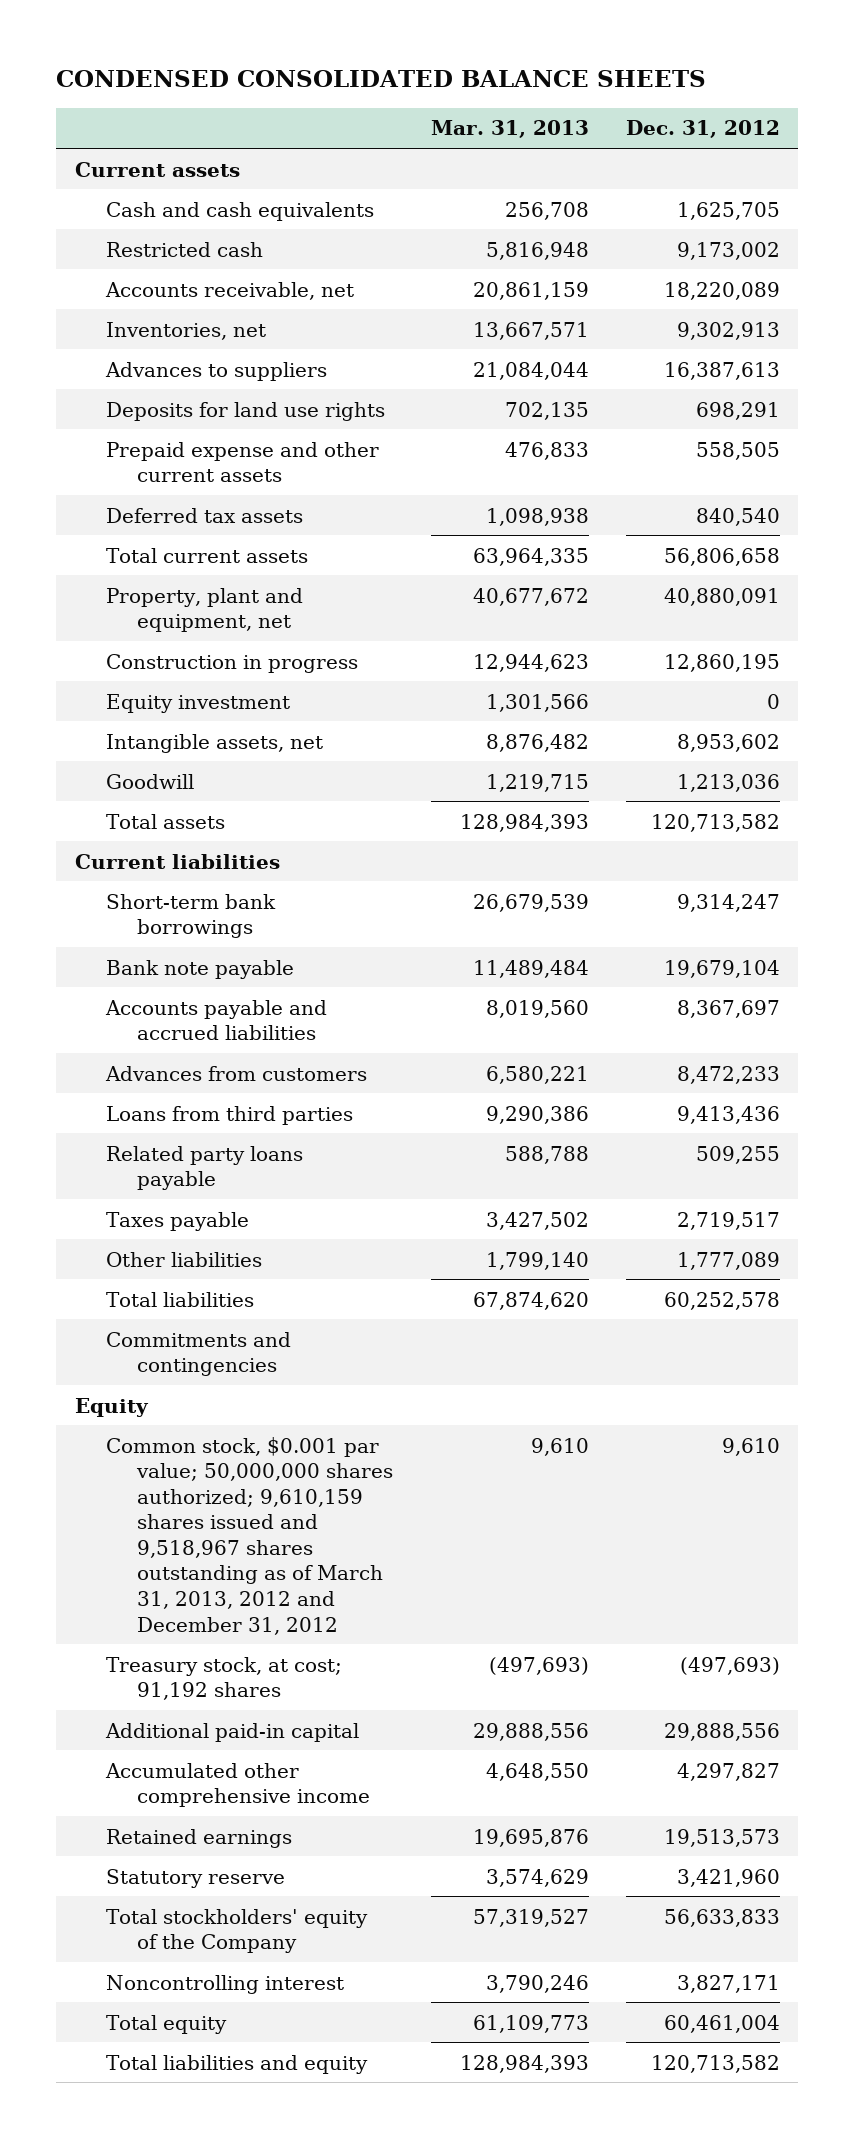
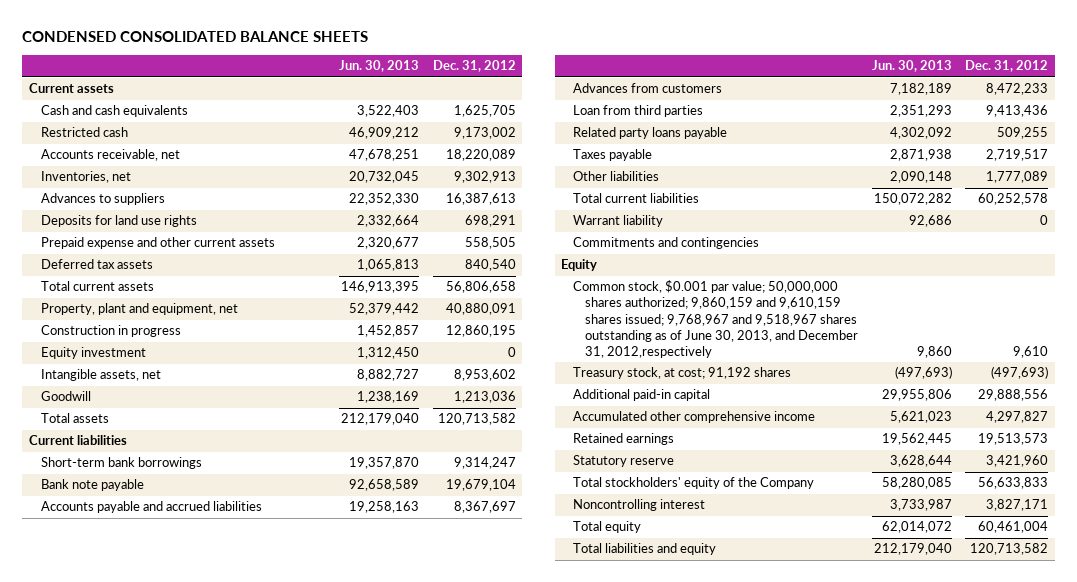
[430,120,589,139] Mar. 31, 2013 -> none
none -> [339,60,420,73] Jun. 30, 2013
[105,1105,353,1125] Loans from third parties -> [573,105,704,118] Loan from third parties
[105,1291,254,1307] Total liabilities -> [573,193,700,204] Total current liabilities
none -> [573,215,664,228] Warrant liability
[105,1436,394,1635] Common stock, $0.001 par value; 50,000,000 shares authorized; 9,610,159 shares issued and 9,518,967 shares outstanding as of March 31, 2013, 2012 and December 31, 2012 -> [573,280,858,358] Common stock, $0.001 par value; 50,000,000 shares authorized; 9,860,159 and 9,610,159 shares issued; 9,768,967 and 9,518,967 shares outstanding as of June 30, 2013, and December 31, 2012,respectively

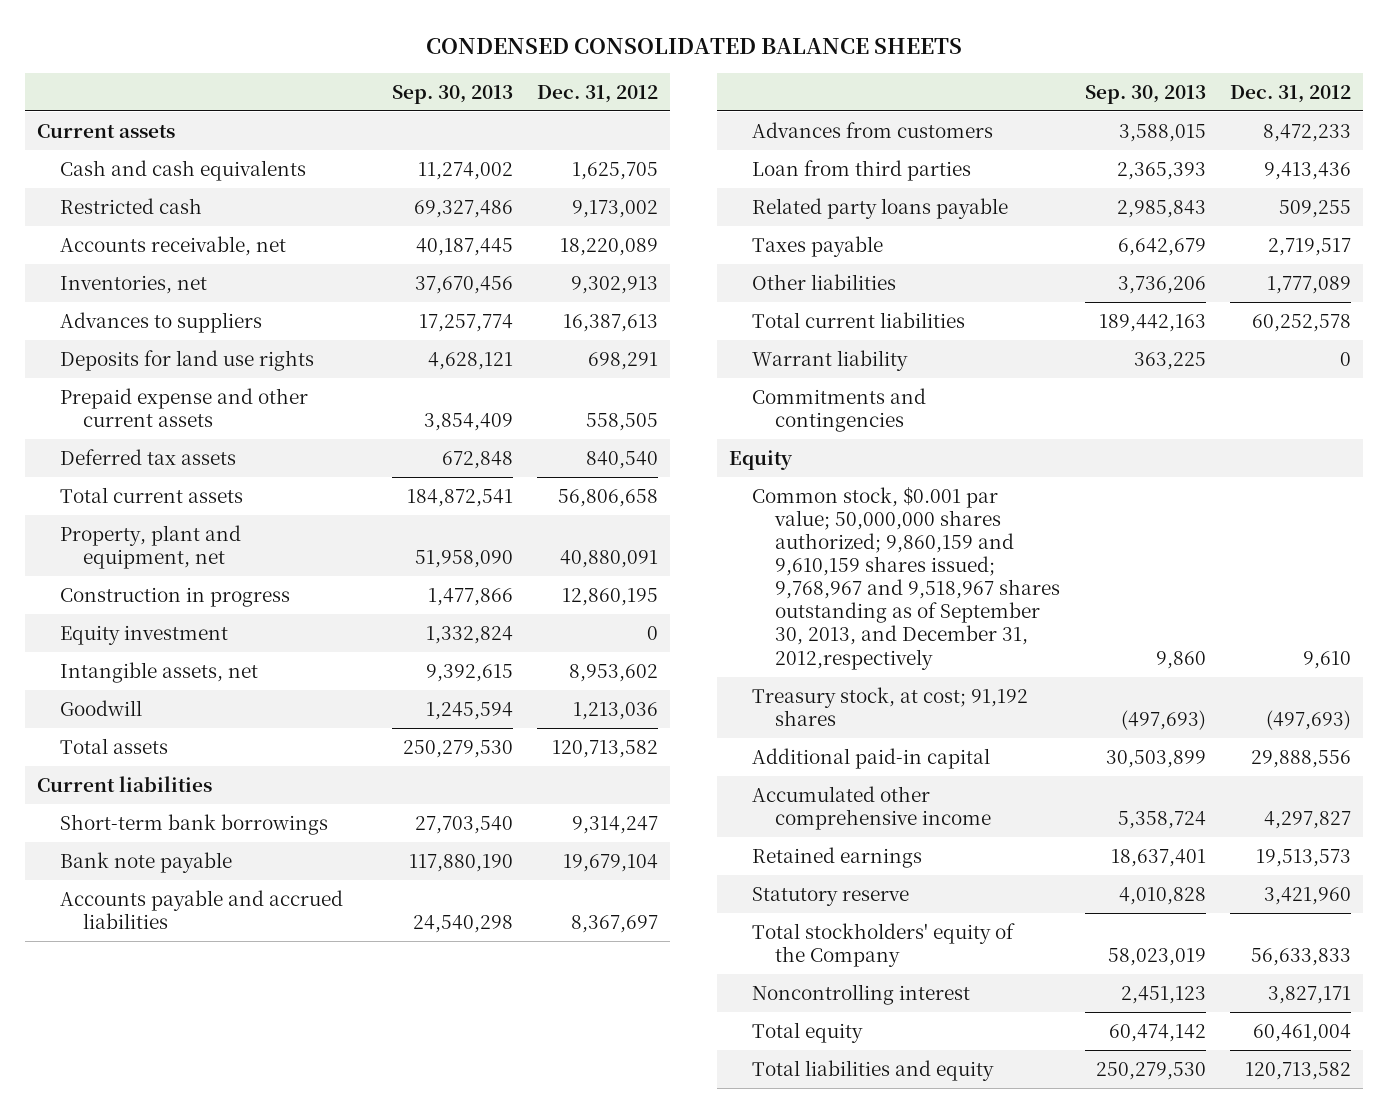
[339,60,420,73] Jun. 30, 2013 -> none
none -> [391,84,513,104] Sep. 30, 2013
[573,280,858,358] Common stock, $0.001 par value; 50,000,000 shares authorized; 9,860,159 and 9,610,159 shares issued; 9,768,967 and 9,518,967 shares outstanding as of June 30, 2013, and December 31, 2012,respectively -> [752,486,1061,670] Common stock, $0.001 par value; 50,000,000 shares authorized; 9,860,159 and 9,610,159 shares issued; 9,768,967 and 9,518,967 shares outstanding as of September 30, 2013, and December 31, 2012,respectively

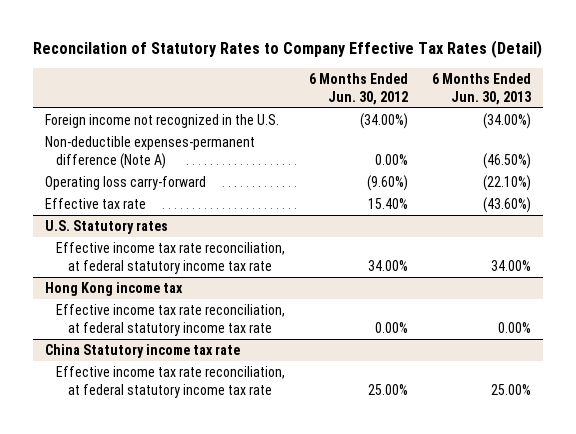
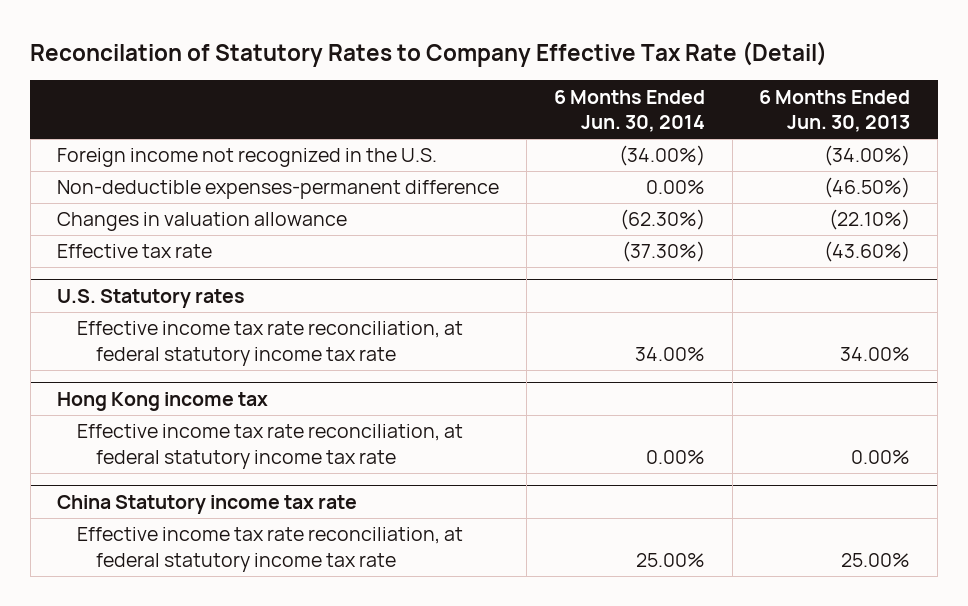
[33,40,543,59] Reconcilation of Statutory Rates to Company Effective Tax Rates (Detail) -> [30,40,828,67] Reconcilation of Statutory Rates to Company Effective Tax Rate (Detail)
[309,73,409,105] 6 Months Ended Jun. 30, 2012 -> none
none -> [553,89,705,133] 6 Months Ended Jun. 30, 2014
[44,135,255,169] Non-deductible expenses-permanent difference (Note A) -> [57,180,500,200] Non-deductible expenses-permanent difference
[44,175,206,190] Operating loss carry-forward -> [57,212,348,232] Changes in valuation allowance

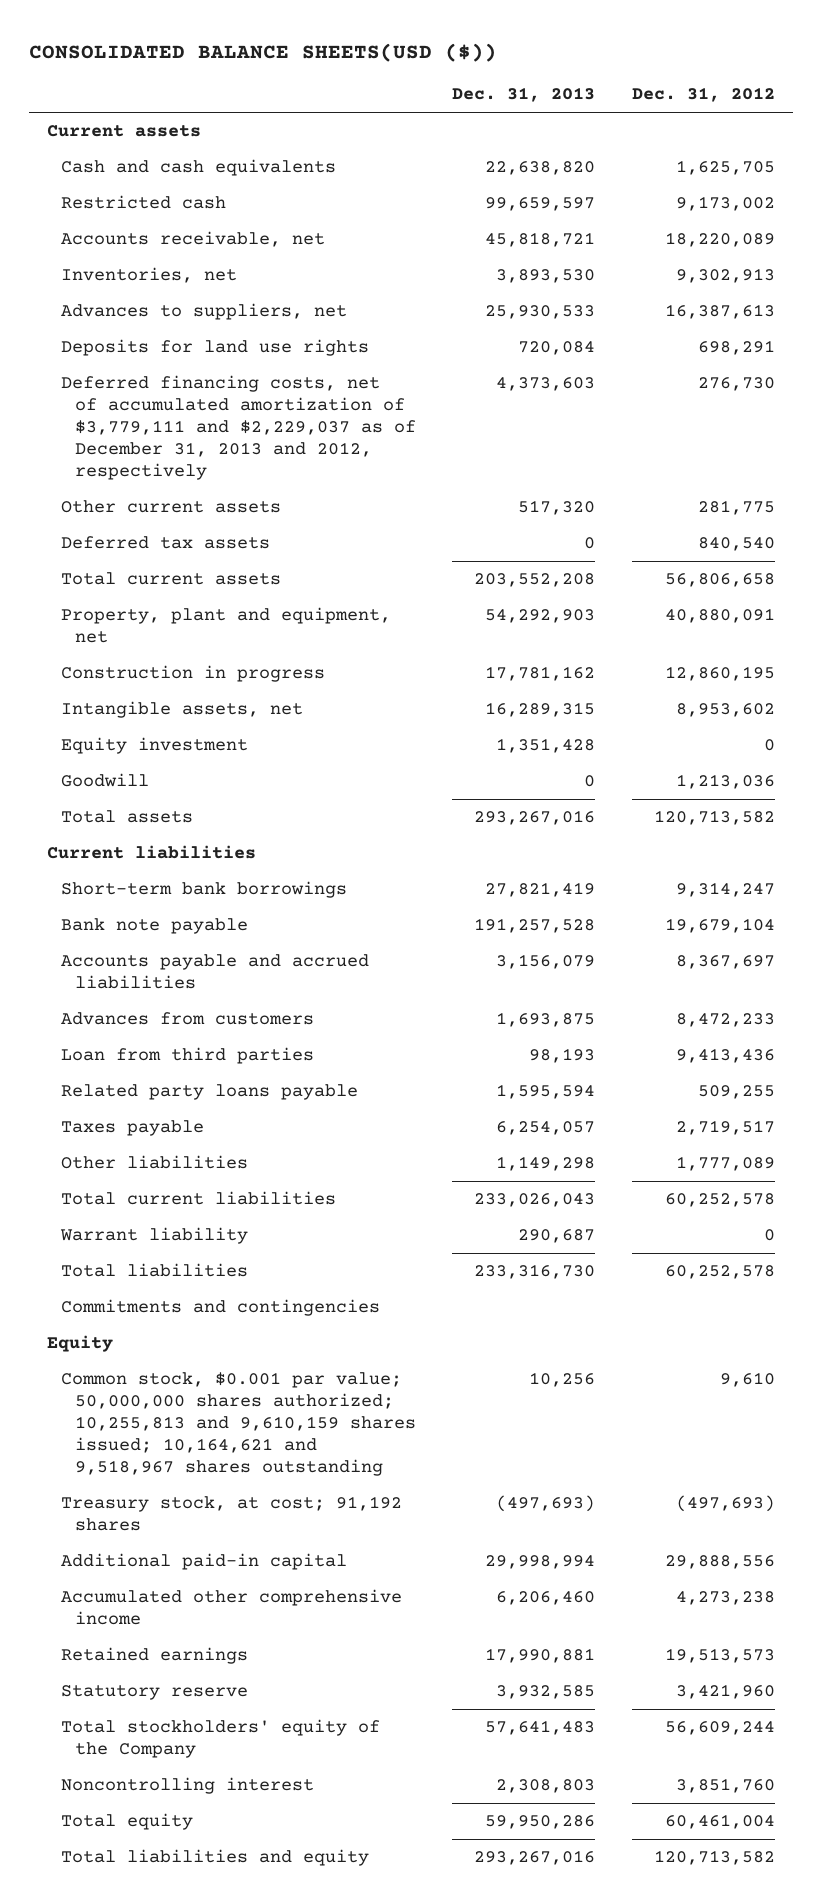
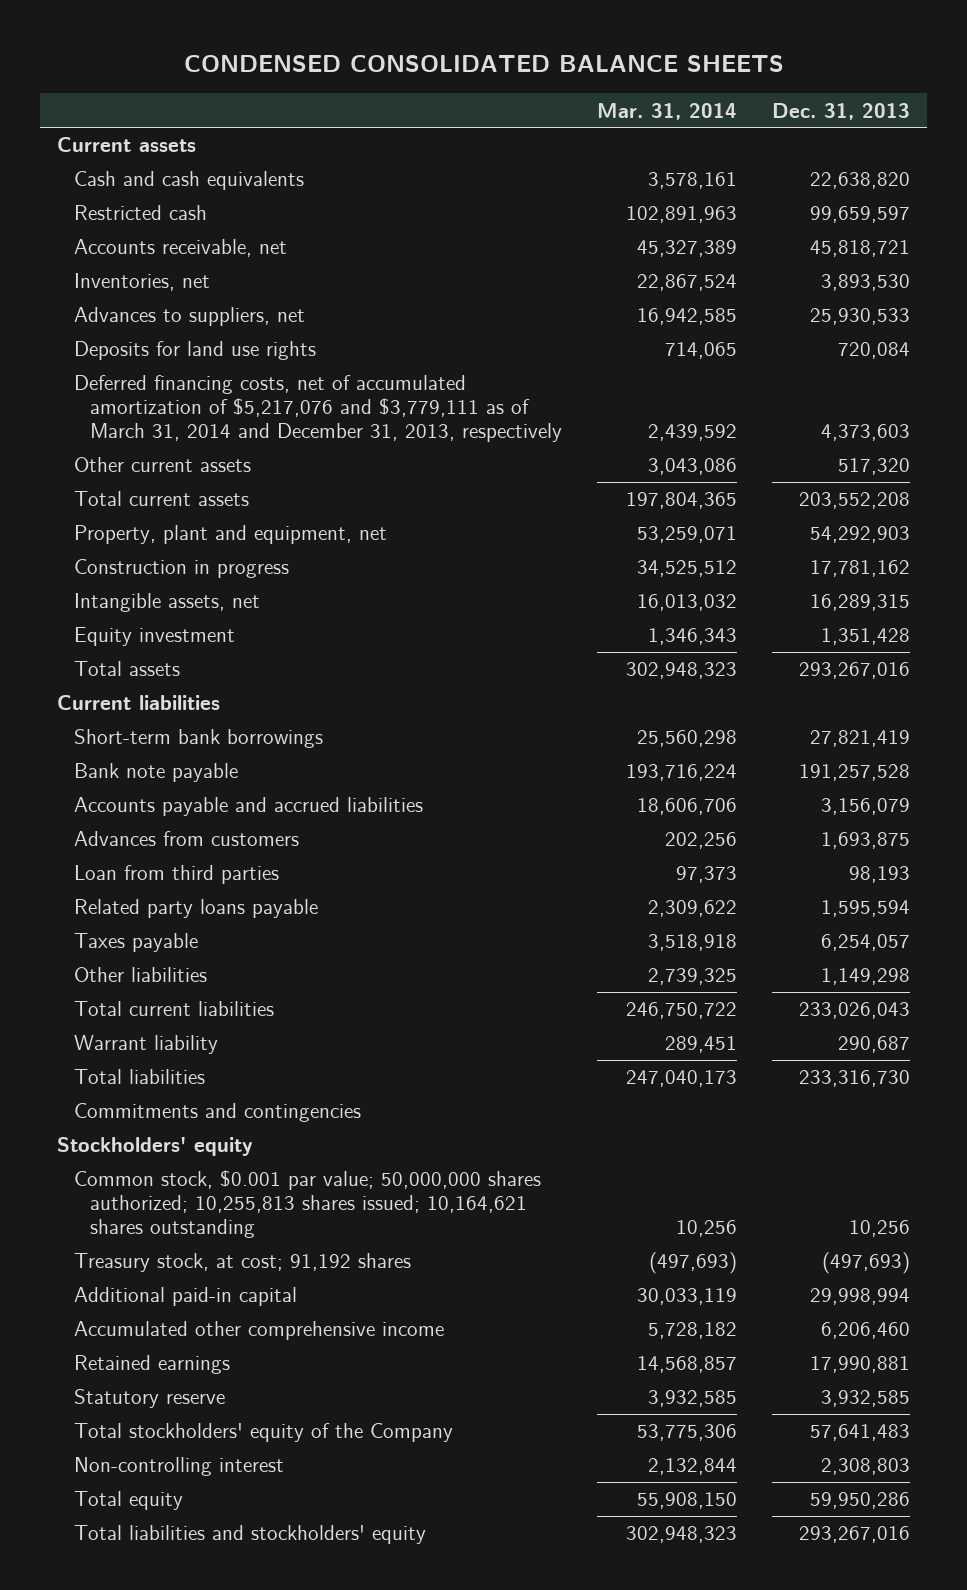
[29,42,498,62] CONSOLIDATED BALANCE SHEETS(USD ($)) -> [183,55,784,73] CONDENSED CONSOLIDATED BALANCE SHEETS
[631,87,775,103] Dec. 31, 2012 -> none
none -> [596,102,737,120] Mar. 31, 2014
[61,375,417,480] Deferred financing costs, net of accumulated amortization of $3,779,111 and $2,229,037 as of December 31, 2013 and 2012, respectively -> [73,375,563,443] Deferred financing costs, net of accumulated amortization of $5,217,076 and $3,779,111 as of March 31, 2014 and December 31, 2013, respectively
[61,536,271,550] Deferred tax assets -> none
[61,773,150,788] Goodwill -> none
[47,1335,114,1353] Equity -> [57,1137,254,1157] Stockholders' equity
[61,1372,417,1476] Common stock, $0.001 par value; 50,000,000 shares authorized; 10,255,813 and 9,610,159 shares issued; 10,164,621 and 9,518,967 shares outstanding -> [73,1170,541,1239] Common stock, $0.001 par value; 50,000,000 shares authorized; 10,255,813 shares issued; 10,164,621 shares outstanding
[61,1777,315,1795] Noncontrolling interest -> [73,1457,284,1477] Non-controlling interest
[61,1849,370,1867] Total liabilities and equity -> [73,1525,426,1545] Total liabilities and stockholders' equity

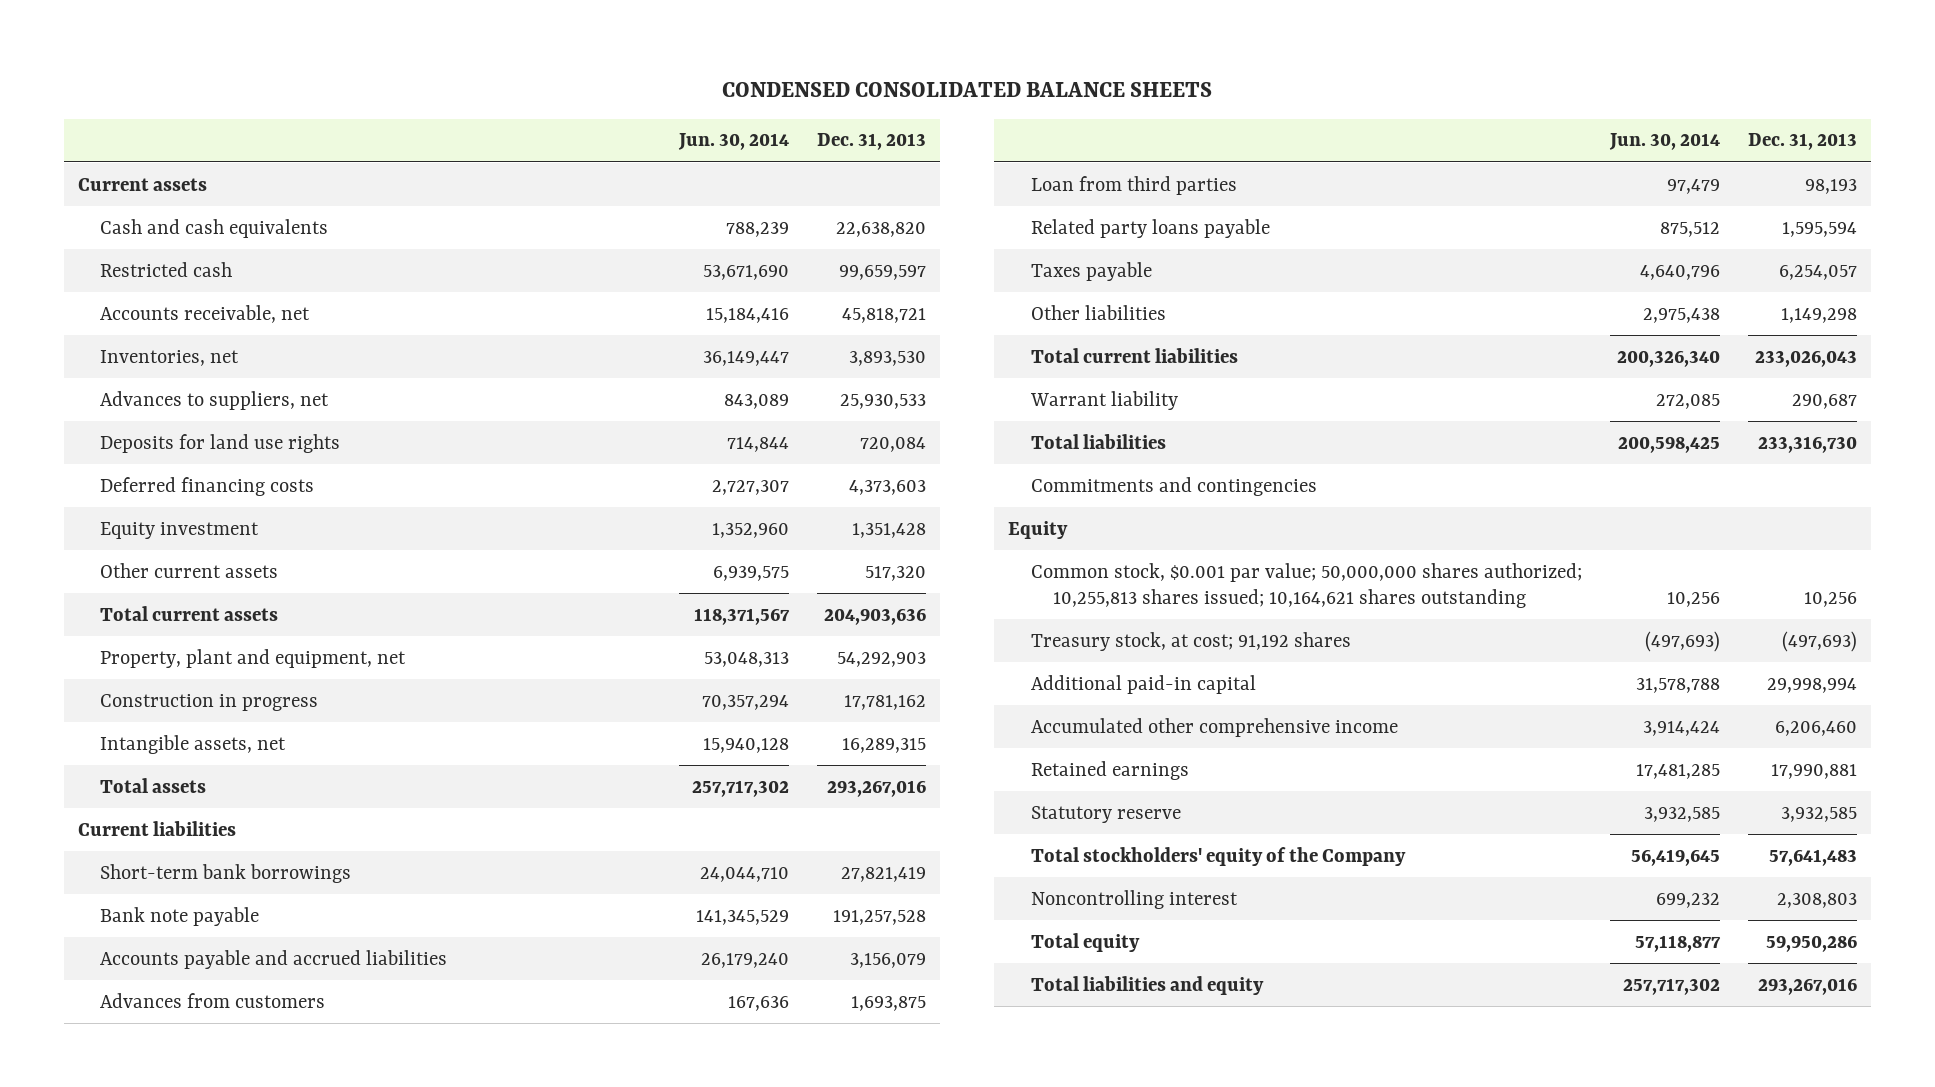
[596,102,737,120] Mar. 31, 2014 -> none
none -> [678,133,790,151] Jun. 30, 2014
[73,375,563,443] Deferred financing costs, net of accumulated amortization of $5,217,076 and $3,779,111 as of March 31, 2014 and December 31, 2013, respectively -> [100,476,315,496] Deferred financing costs
[73,627,235,647] Equity investment -> [100,521,260,539] Equity investment
[798,492,910,510] 203,552,208 -> [824,607,927,625] 204,903,636
[57,1137,254,1157] Stockholders' equity -> [1008,520,1069,539] Equity
[73,1457,284,1477] Non-controlling interest -> [1030,889,1238,909] Noncontrolling interest
[73,1525,426,1545] Total liabilities and stockholders' equity -> [1030,975,1264,995] Total liabilities and equity

